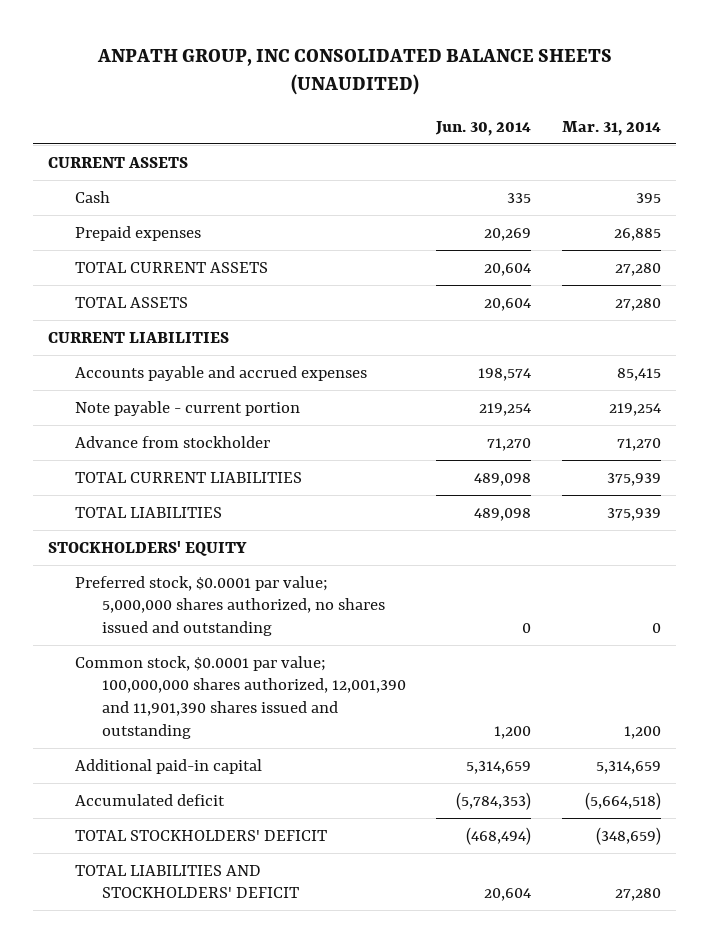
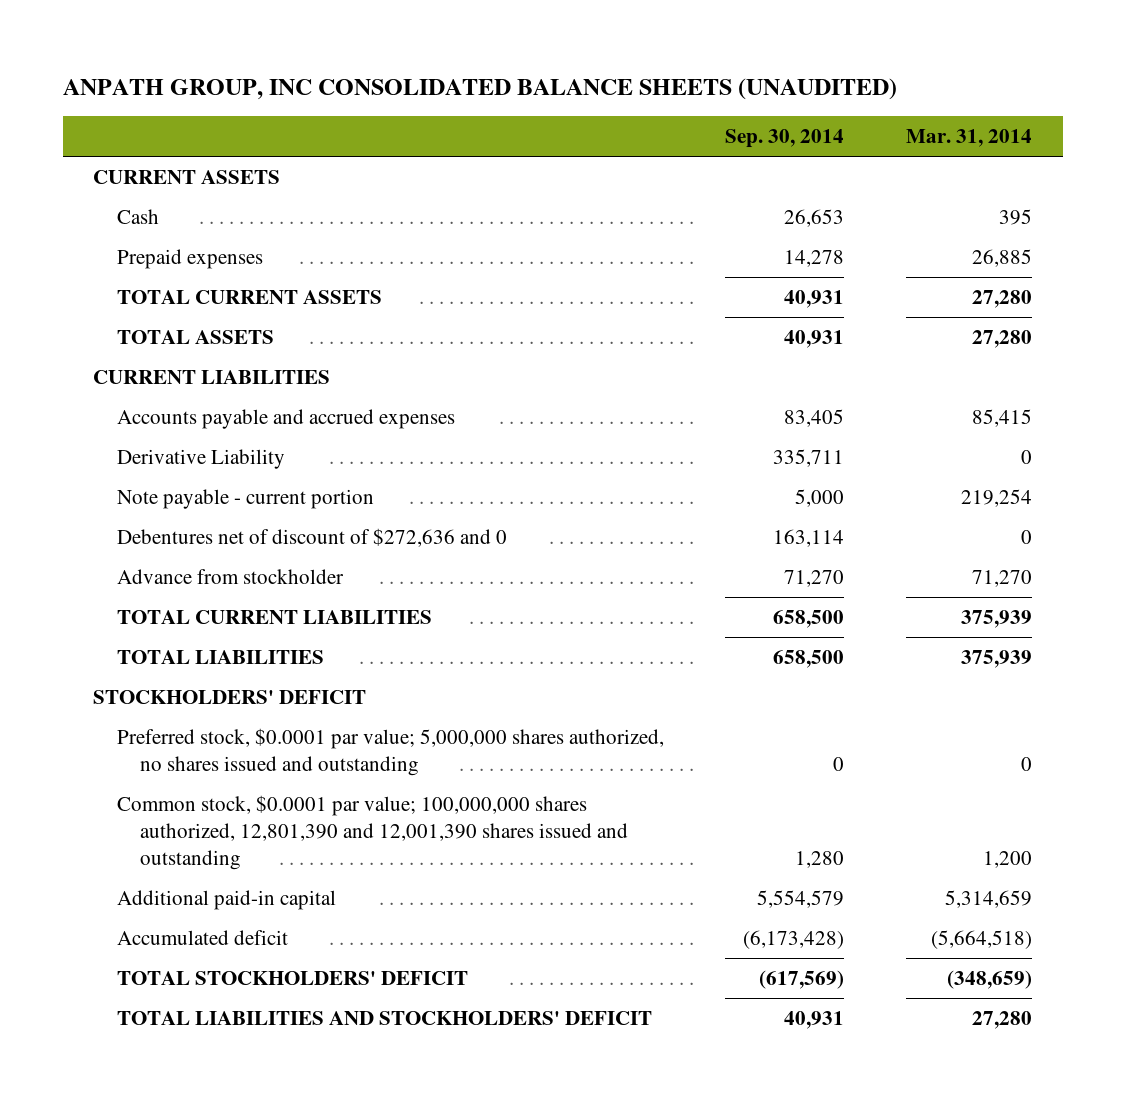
[435,120,532,136] Jun. 30, 2014 -> none
none -> [725,129,845,149] Sep. 30, 2014
none -> [116,448,285,469] Derivative Liability
none -> [116,527,507,547] Debentures net of discount of $272,636 and 0
[47,540,247,556] STOCKHOLDERS' EQUITY -> [93,689,367,704] STOCKHOLDERS' DEFICIT
[74,655,406,739] Common stock, $0.0001 par value; 100,000,000 shares authorized, 12,001,390 and 11,901,390 shares issued and outstanding -> [116,794,628,870] Common stock, $0.0001 par value; 100,000,000 shares authorized, 12,801,390 and 12,001,390 shares issued and outstanding

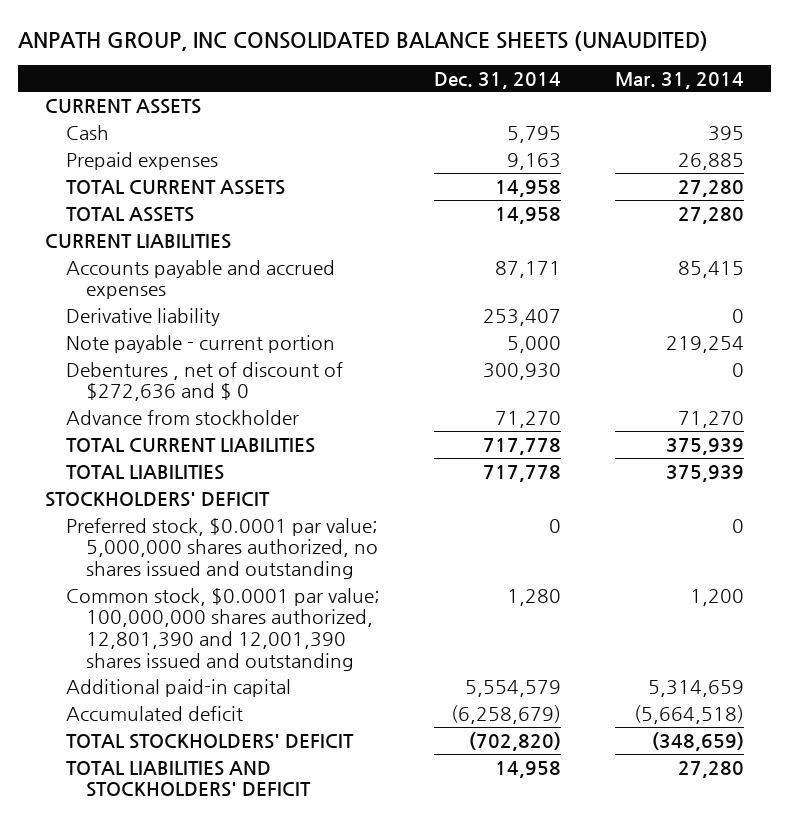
[725,129,845,149] Sep. 30, 2014 -> none
none -> [433,71,561,89] Dec. 31, 2014
[116,448,285,469] Derivative Liability -> [65,307,220,326] Derivative liability
[116,527,507,547] Debentures net of discount of $272,636 and 0 -> [65,361,343,402] Debentures , net of discount of $272,636 and $ 0

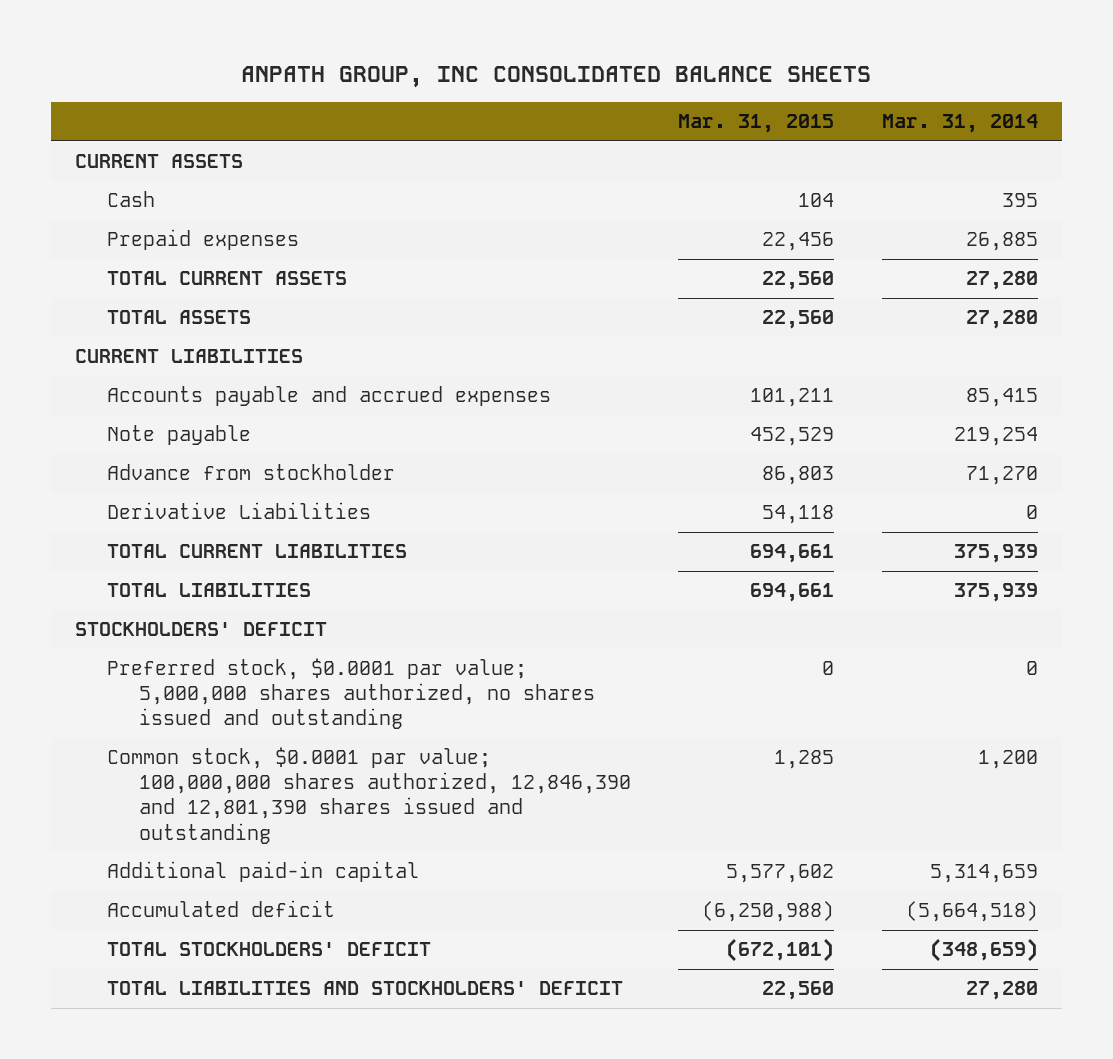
[18,30,709,51] ANPATH GROUP, INC CONSOLIDATED BALANCE SHEETS (UNAUDITED) -> [241,65,872,88] ANPATH GROUP, INC CONSOLIDATED BALANCE SHEETS
[433,71,561,89] Dec. 31, 2014 -> none
none -> [678,114,835,134] Mar. 31, 2015
[65,307,220,326] Derivative liability -> none
[65,361,343,402] Debentures , net of discount of $272,636 and $ 0 -> none
[65,334,335,353] Note payable - current portion -> [106,425,251,446] Note payable
none -> [106,502,371,520] Derivative Liabilities
[65,587,380,671] Common stock, $0.0001 par value; 100,000,000 shares authorized, 12,801,390 and 12,001,390 shares issued and outstanding -> [106,747,631,844] Common stock, $0.0001 par value; 100,000,000 shares authorized, 12,846,390 and 12,801,390 shares issued and outstanding

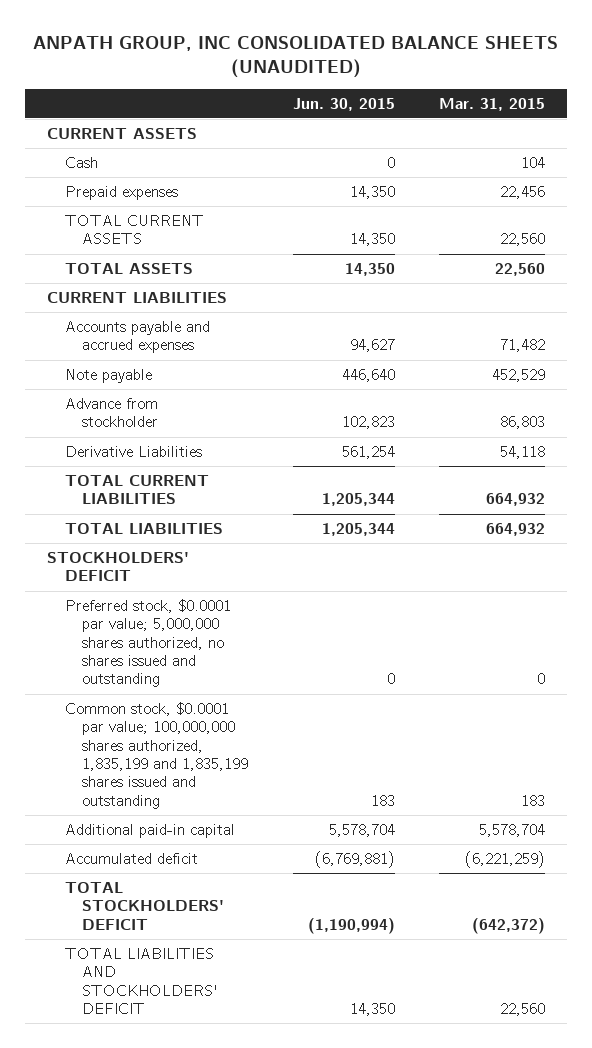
[241,65,872,88] ANPATH GROUP, INC CONSOLIDATED BALANCE SHEETS -> [33,36,559,79] ANPATH GROUP, INC CONSOLIDATED BALANCE SHEETS (UNAUDITED)
[881,114,1038,134] Mar. 31, 2014 -> none
none -> [292,97,395,111] Jun. 30, 2015
[750,388,835,408] 101,211 -> [499,339,545,353] 71,482
[750,544,835,564] 694,661 -> [485,493,545,507] 664,932
[750,583,835,603] 694,661 -> [485,523,545,537] 664,932
[106,747,631,844] Common stock, $0.0001 par value; 100,000,000 shares authorized, 12,846,390 and 12,801,390 shares issued and outstanding -> [64,702,249,809] Common stock, $0.0001 par value; 100,000,000 shares authorized, 1,835,199 and 1,835,199 shares issued and outstanding
[774,750,835,770] 1,285 -> [520,794,545,806] 183
[726,864,835,884] 5,577,602 -> [478,824,545,838] 5,578,704
[702,901,835,923] (6,250,988) -> [464,851,545,869] (6,221,259)
[726,938,835,963] (672,101) -> [471,917,545,934] (642,372)

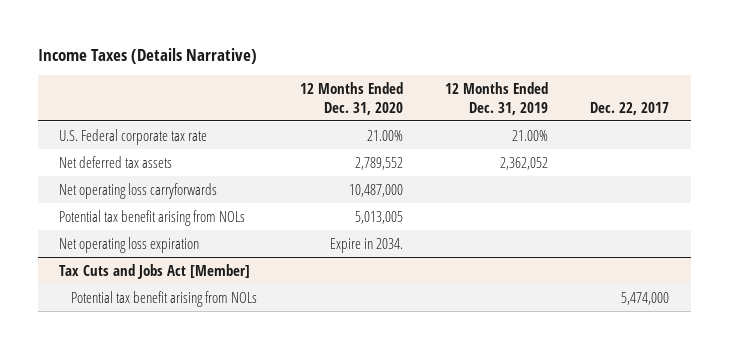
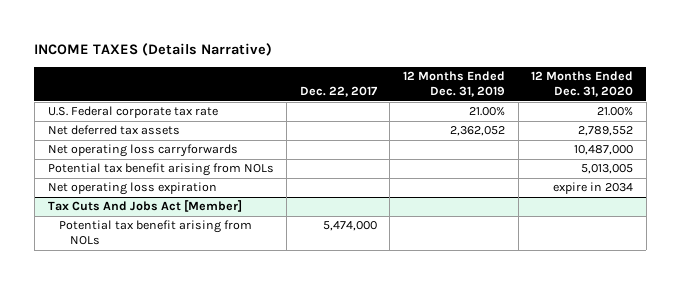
[38,47,258,64] Income Taxes (Details Narrative) -> [34,43,273,57] INCOME TAXES (Details Narrative)
[329,237,403,253] Expire in 2034. -> [553,182,634,195] expire in 2034
[59,263,251,279] Tax Cuts and Jobs Act [Member] -> [47,200,242,213] Tax Cuts And Jobs Act [Member]

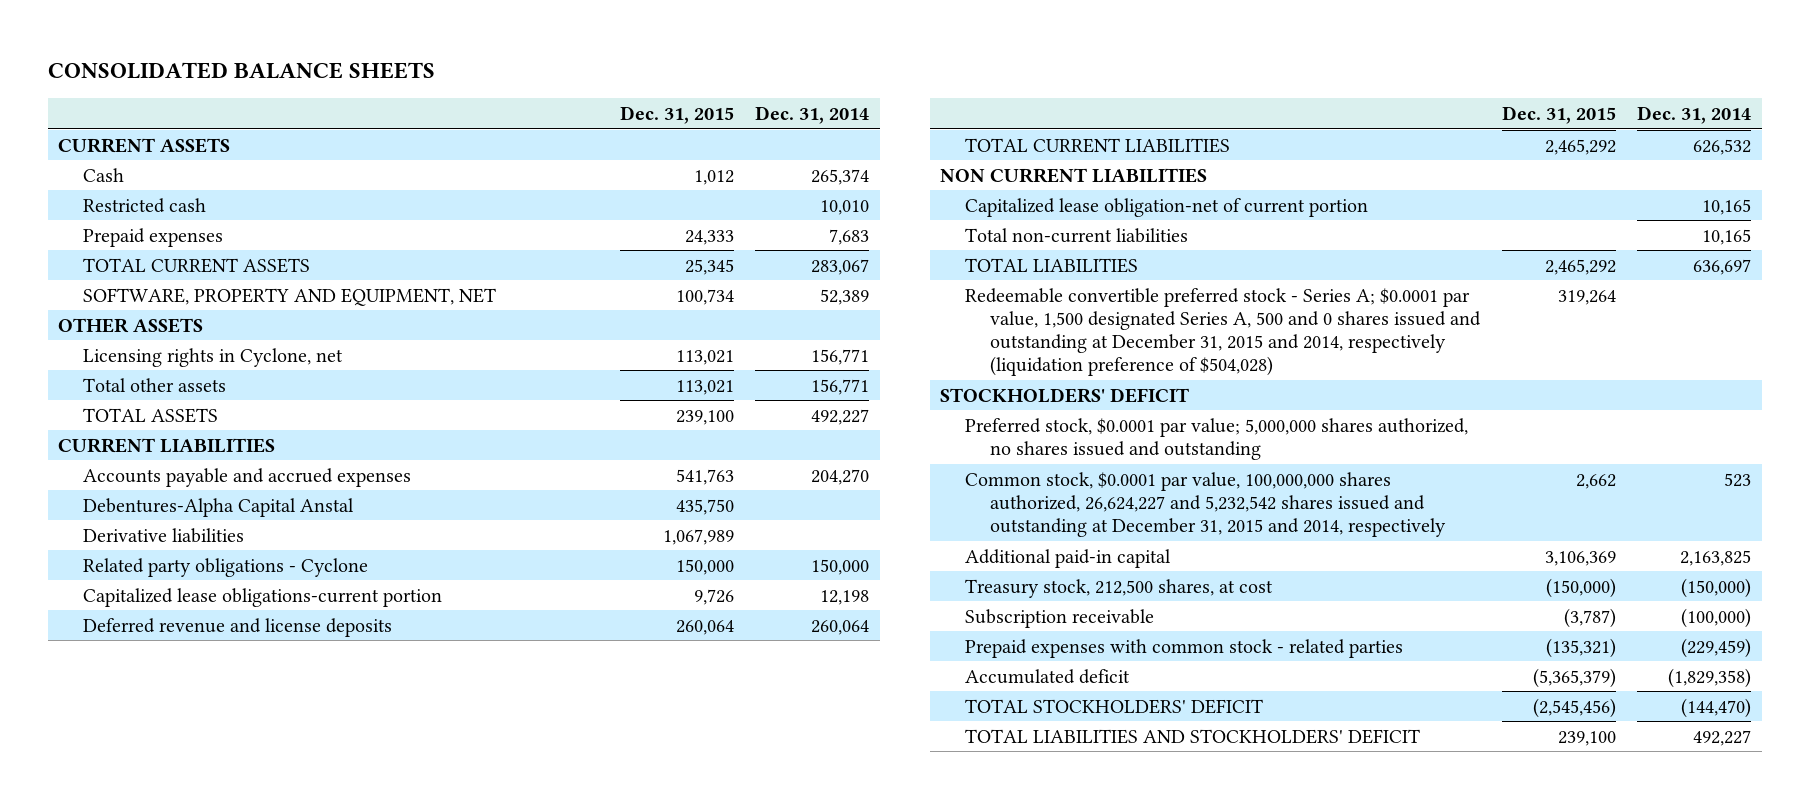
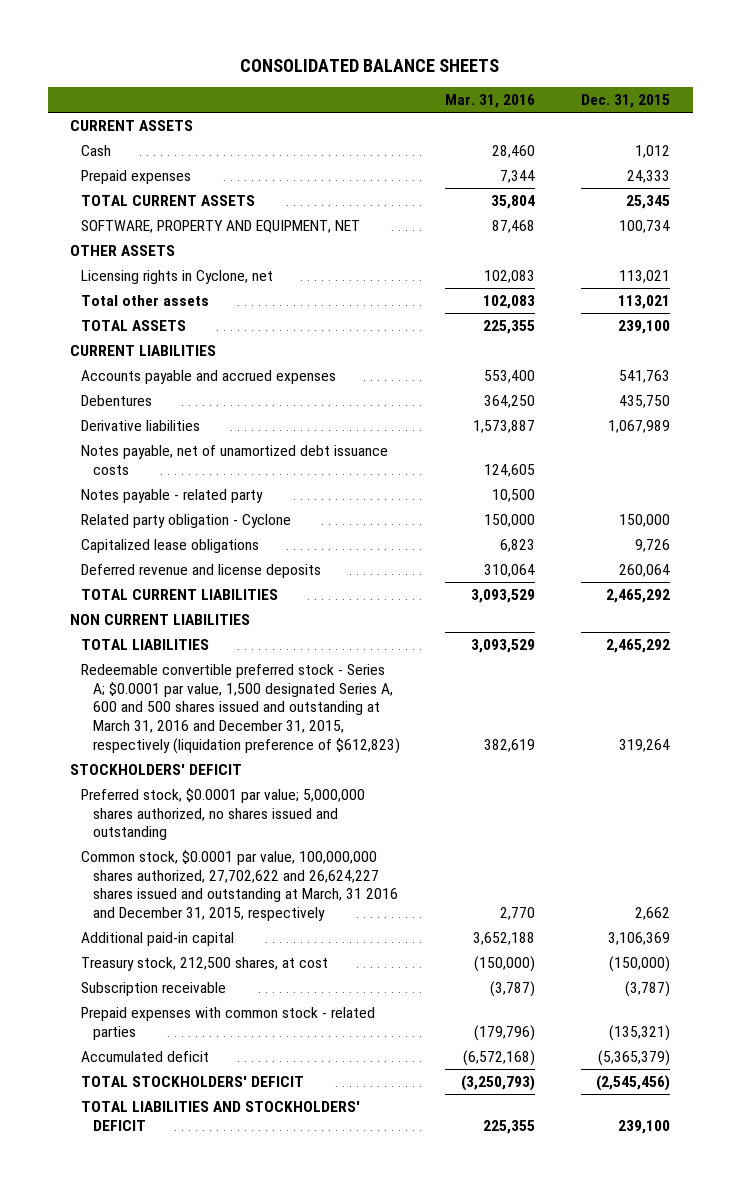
[755,106,870,125] Dec. 31, 2014 -> none
none -> [445,94,536,109] Mar. 31, 2016
[83,197,207,213] Restricted cash -> none
[83,497,355,517] Debentures-Alpha Capital Anstal -> [81,395,153,407] Debentures
none -> [81,445,389,475] Notes payable, net of unamortized debt issuance costs
none -> [81,489,264,504] Notes payable - related party
[83,557,369,577] Related party obligations - Cyclone -> [81,514,292,529] Related party obligation - Cyclone
[83,587,443,607] Capitalized lease obligations-current portion -> [81,539,260,554] Capitalized lease obligations
[965,197,1369,217] Capitalized lease obligation-net of current portion -> none
[965,227,1189,243] Total non-current liabilities -> none
[965,287,1482,377] Redeemable convertible preferred stock - Series A; $0.0001 par value, 1,500 designated Series A, 500 and 0 shares issued and outstanding at December 31, 2015 and 2014, respectively (liquidation preference of $504,028) -> [81,664,400,754] Redeemable convertible preferred stock - Series A; $0.0001 par value, 1,500 designated Series A, 600 and 500 shares issued and outstanding at March 31, 2016 and December 31, 2015, respectively (liquidation preference of $612,823)
[965,471,1447,538] Common stock, $0.0001 par value, 100,000,000 shares authorized, 26,624,227 and 5,232,542 shares issued and outstanding at December 31, 2015 and 2014, respectively -> [81,850,398,921] Common stock, $0.0001 par value, 100,000,000 shares authorized, 27,702,622 and 26,624,227 shares issued and outstanding at March, 31 2016 and December 31, 2015, respectively

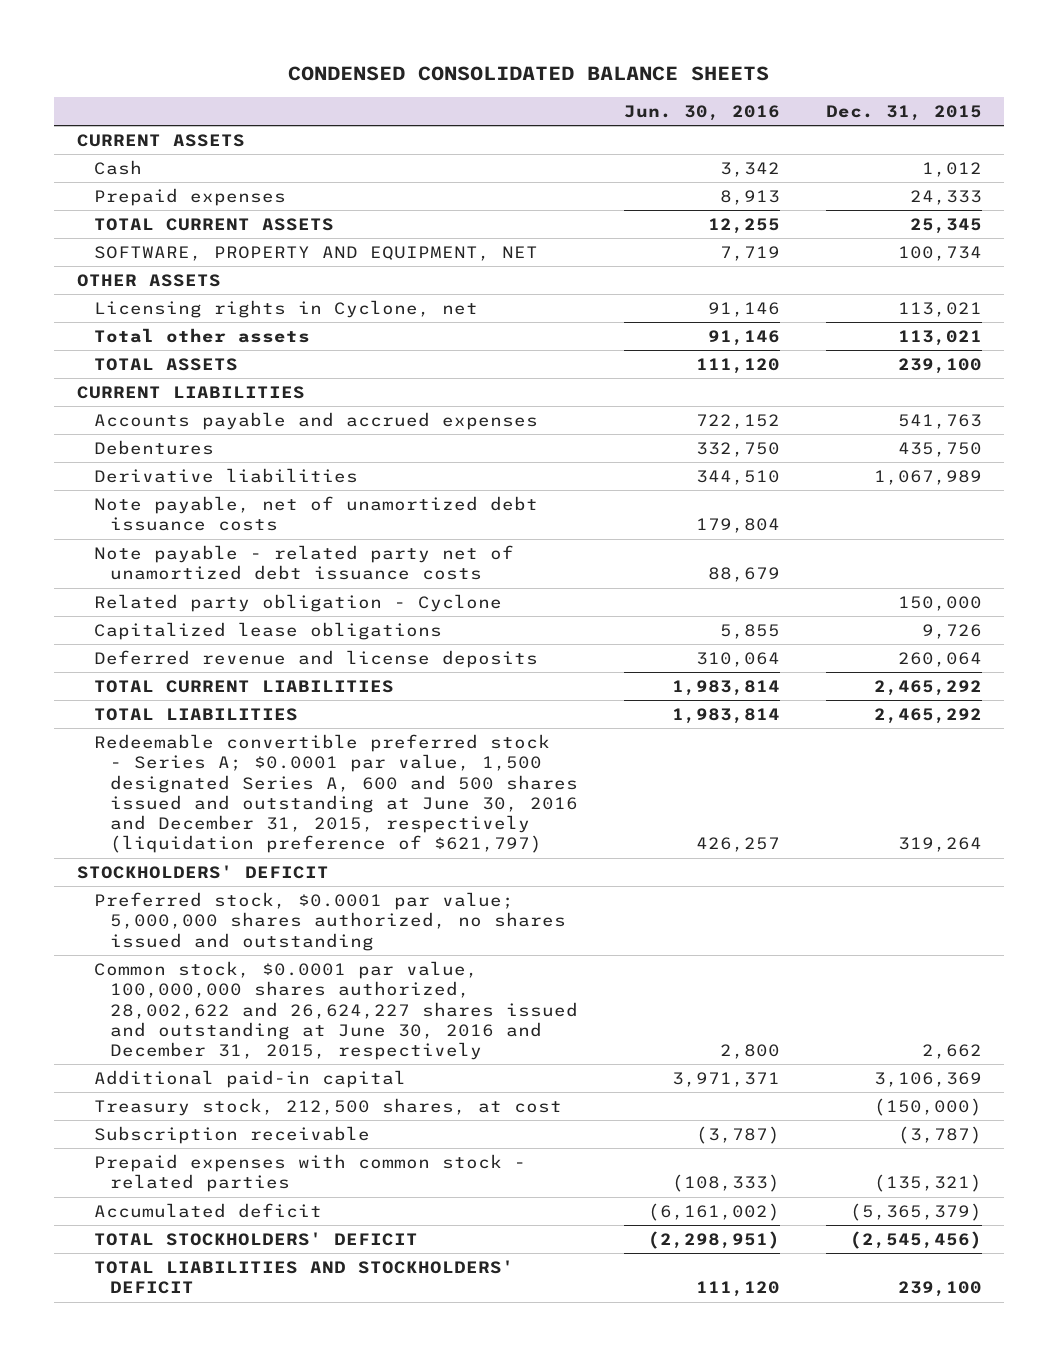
[240,58,500,72] CONSOLIDATED BALANCE SHEETS -> [288,66,770,82] CONDENSED CONSOLIDATED BALANCE SHEETS
[445,94,536,109] Mar. 31, 2016 -> none
none -> [623,104,780,121] Jun. 30, 2016
[81,445,389,475] Notes payable, net of unamortized debt issuance costs -> [93,495,538,532] Note payable, net of unamortized debt issuance costs
[81,489,264,504] Notes payable - related party -> [93,544,514,581] Note payable - related party net of unamortized debt issuance costs
[70,614,251,626] NON CURRENT LIABILITIES -> none
[81,664,400,754] Redeemable convertible preferred stock - Series A; $0.0001 par value, 1,500 designated Series A, 600 and 500 shares issued and outstanding at March 31, 2016 and December 31, 2015, respectively (liquidation preference of $612,823) -> [93,733,579,854] Redeemable convertible preferred stock - Series A; $0.0001 par value, 1,500 designated Series A, 600 and 500 shares issued and outstanding at June 30, 2016 and December 31, 2015, respectively (liquidation preference of $621,797)
[81,850,398,921] Common stock, $0.0001 par value, 100,000,000 shares authorized, 27,702,622 and 26,624,227 shares issued and outstanding at March, 31 2016 and December 31, 2015, respectively -> [93,960,579,1061] Common stock, $0.0001 par value, 100,000,000 shares authorized, 28,002,622 and 26,624,227 shares issued and outstanding at June 30, 2016 and December 31, 2015, respectively

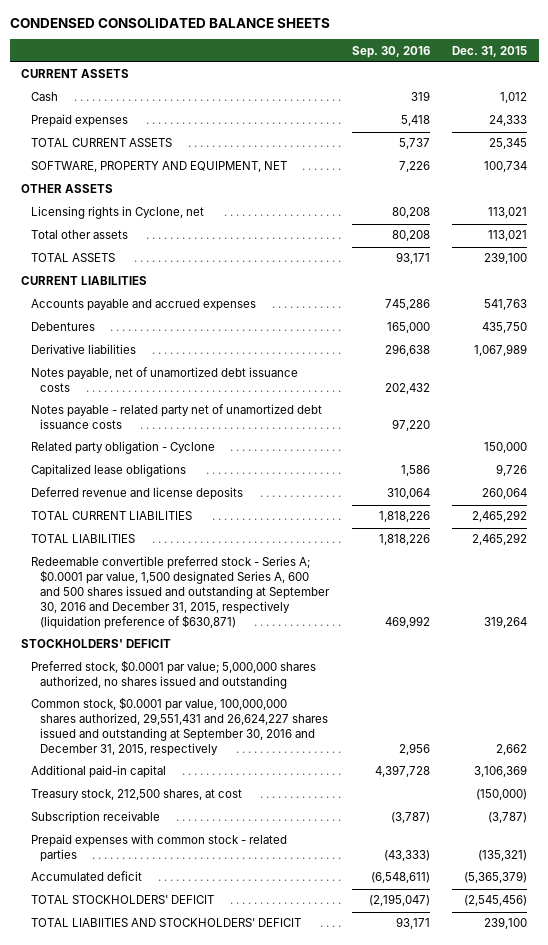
[623,104,780,121] Jun. 30, 2016 -> none
none -> [351,45,430,58] Sep. 30, 2016
[93,495,538,532] Note payable, net of unamortized debt issuance costs -> [30,367,298,393] Notes payable, net of unamortized debt issuance costs
[93,544,514,581] Note payable - related party net of unamortized debt issuance costs -> [30,404,322,430] Notes payable - related party net of unamortized debt issuance costs
[93,733,579,854] Redeemable convertible preferred stock - Series A; $0.0001 par value, 1,500 designated Series A, 600 and 500 shares issued and outstanding at June 30, 2016 and December 31, 2015, respectively (liquidation preference of $621,797) -> [30,556,331,629] Redeemable convertible preferred stock - Series A; $0.0001 par value, 1,500 designated Series A, 600 and 500 shares issued and outstanding at September 30, 2016 and December 31, 2015, respectively (liquidation preference of $630,871)
[93,960,579,1061] Common stock, $0.0001 par value, 100,000,000 shares authorized, 28,002,622 and 26,624,227 shares issued and outstanding at June 30, 2016 and December 31, 2015, respectively -> [30,697,329,756] Common stock, $0.0001 par value, 100,000,000 shares authorized, 29,551,431 and 26,624,227 shares issued and outstanding at September 30, 2016 and December 31, 2015, respectively
[93,1259,514,1295] TOTAL LIABILITIES AND STOCKHOLDERS' DEFICIT -> [30,918,301,928] TOTAL LIABIITIES AND STOCKHOLDERS' DEFICIT

